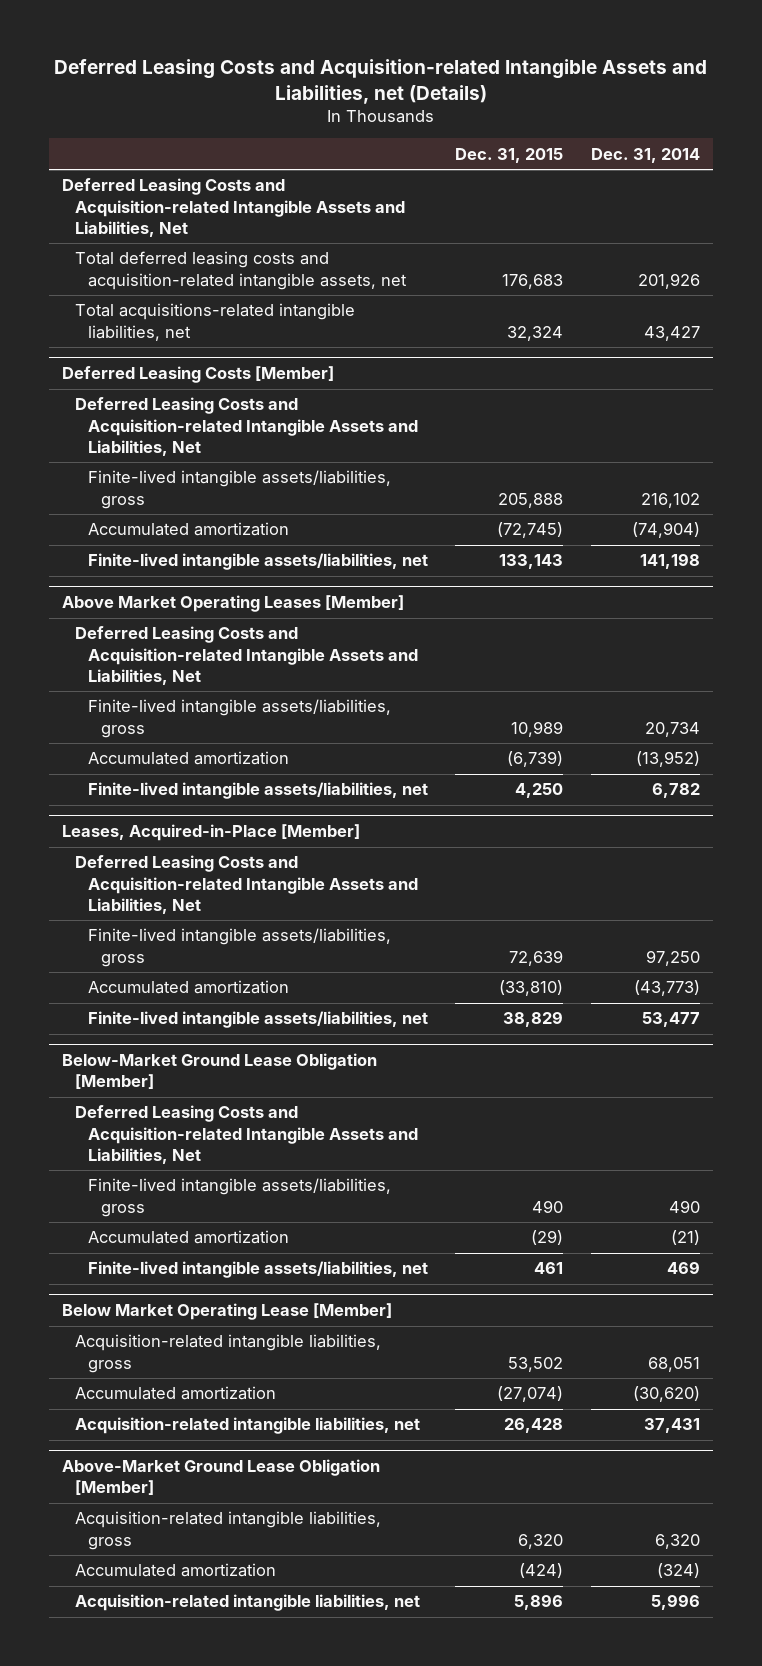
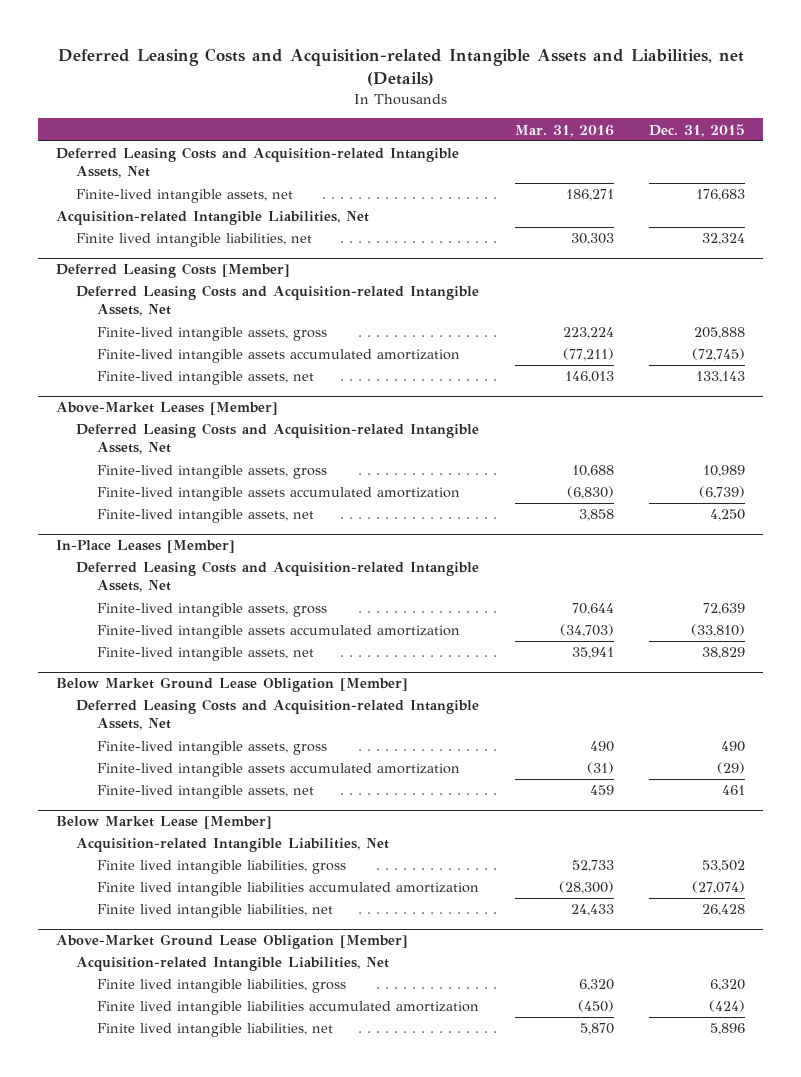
[590,147,700,163] Dec. 31, 2014 -> none
none -> [514,124,614,137] Mar. 31, 2016
[62,178,406,237] Deferred Leasing Costs and Acquisition-related Intangible Assets and Liabilities, Net -> [56,147,460,179] Deferred Leasing Costs and Acquisition-related Intangible Assets, Net
[75,251,408,290] Total deferred leasing costs and acquisition-related intangible assets, net -> [76,189,294,204] Finite-lived intangible assets, net
none -> [56,211,370,226] Acquisition-related Intangible Liabilities, Net
[75,303,356,341] Total acquisitions-related intangible liabilities, net -> [76,233,313,248] Finite lived intangible liabilities, net
[75,397,419,456] Deferred Leasing Costs and Acquisition-related Intangible Assets and Liabilities, Net -> [76,285,480,317] Deferred Leasing Costs and Acquisition-related Intangible Assets, Net
[88,470,392,509] Finite-lived intangible assets/liabilities, gross -> [96,327,327,342] Finite-lived intangible assets, gross
[88,522,290,537] Accumulated amortization -> [96,349,460,364] Finite-lived intangible assets accumulated amortization
[88,553,429,571] Finite-lived intangible assets/liabilities, net -> [96,371,314,386] Finite-lived intangible assets, net
[62,595,405,613] Above Market Operating Leases [Member] -> [56,402,279,416] Above-Market Leases [Member]
[75,626,419,685] Deferred Leasing Costs and Acquisition-related Intangible Assets and Liabilities, Net -> [76,423,480,455] Deferred Leasing Costs and Acquisition-related Intangible Assets, Net
[88,699,392,738] Finite-lived intangible assets/liabilities, gross -> [96,465,327,480] Finite-lived intangible assets, gross
[88,751,290,766] Accumulated amortization -> [96,487,460,502] Finite-lived intangible assets accumulated amortization
[88,782,429,800] Finite-lived intangible assets/liabilities, net -> [96,509,314,524] Finite-lived intangible assets, net
[62,824,361,842] Leases, Acquired-in-Place [Member] -> [56,540,236,554] In-Place Leases [Member]
[75,855,419,914] Deferred Leasing Costs and Acquisition-related Intangible Assets and Liabilities, Net -> [76,561,480,593] Deferred Leasing Costs and Acquisition-related Intangible Assets, Net
[88,928,392,967] Finite-lived intangible assets/liabilities, gross -> [96,603,327,618] Finite-lived intangible assets, gross
[88,980,290,995] Accumulated amortization -> [96,625,460,640] Finite-lived intangible assets accumulated amortization
[88,1011,429,1029] Finite-lived intangible assets/liabilities, net -> [96,647,314,662] Finite-lived intangible assets, net
[62,1053,378,1090] Below-Market Ground Lease Obligation [Member] -> [56,677,409,693] Below Market Ground Lease Obligation [Member]
[75,1105,419,1164] Deferred Leasing Costs and Acquisition-related Intangible Assets and Liabilities, Net -> [76,699,480,731] Deferred Leasing Costs and Acquisition-related Intangible Assets, Net
[88,1178,392,1217] Finite-lived intangible assets/liabilities, gross -> [96,741,327,756] Finite-lived intangible assets, gross
[88,1230,290,1245] Accumulated amortization -> [96,763,460,778] Finite-lived intangible assets accumulated amortization
[88,1261,429,1279] Finite-lived intangible assets/liabilities, net -> [96,785,314,800] Finite-lived intangible assets, net
[62,1303,393,1321] Below Market Operating Lease [Member] -> [56,816,273,830] Below Market Lease [Member]
none -> [76,838,390,853] Acquisition-related Intangible Liabilities, Net
[75,1334,382,1373] Acquisition-related intangible liabilities, gross -> [96,860,346,875] Finite lived intangible liabilities, gross
[75,1386,277,1401] Accumulated amortization -> [96,882,479,897] Finite lived intangible liabilities accumulated amortization
[75,1417,421,1435] Acquisition-related intangible liabilities, net -> [96,904,333,919] Finite lived intangible liabilities, net
none -> [76,957,390,972] Acquisition-related Intangible Liabilities, Net
[75,1511,382,1550] Acquisition-related intangible liabilities, gross -> [96,979,346,994] Finite lived intangible liabilities, gross
[75,1563,277,1578] Accumulated amortization -> [96,1001,479,1016] Finite lived intangible liabilities accumulated amortization
[75,1594,421,1612] Acquisition-related intangible liabilities, net -> [96,1023,333,1038] Finite lived intangible liabilities, net

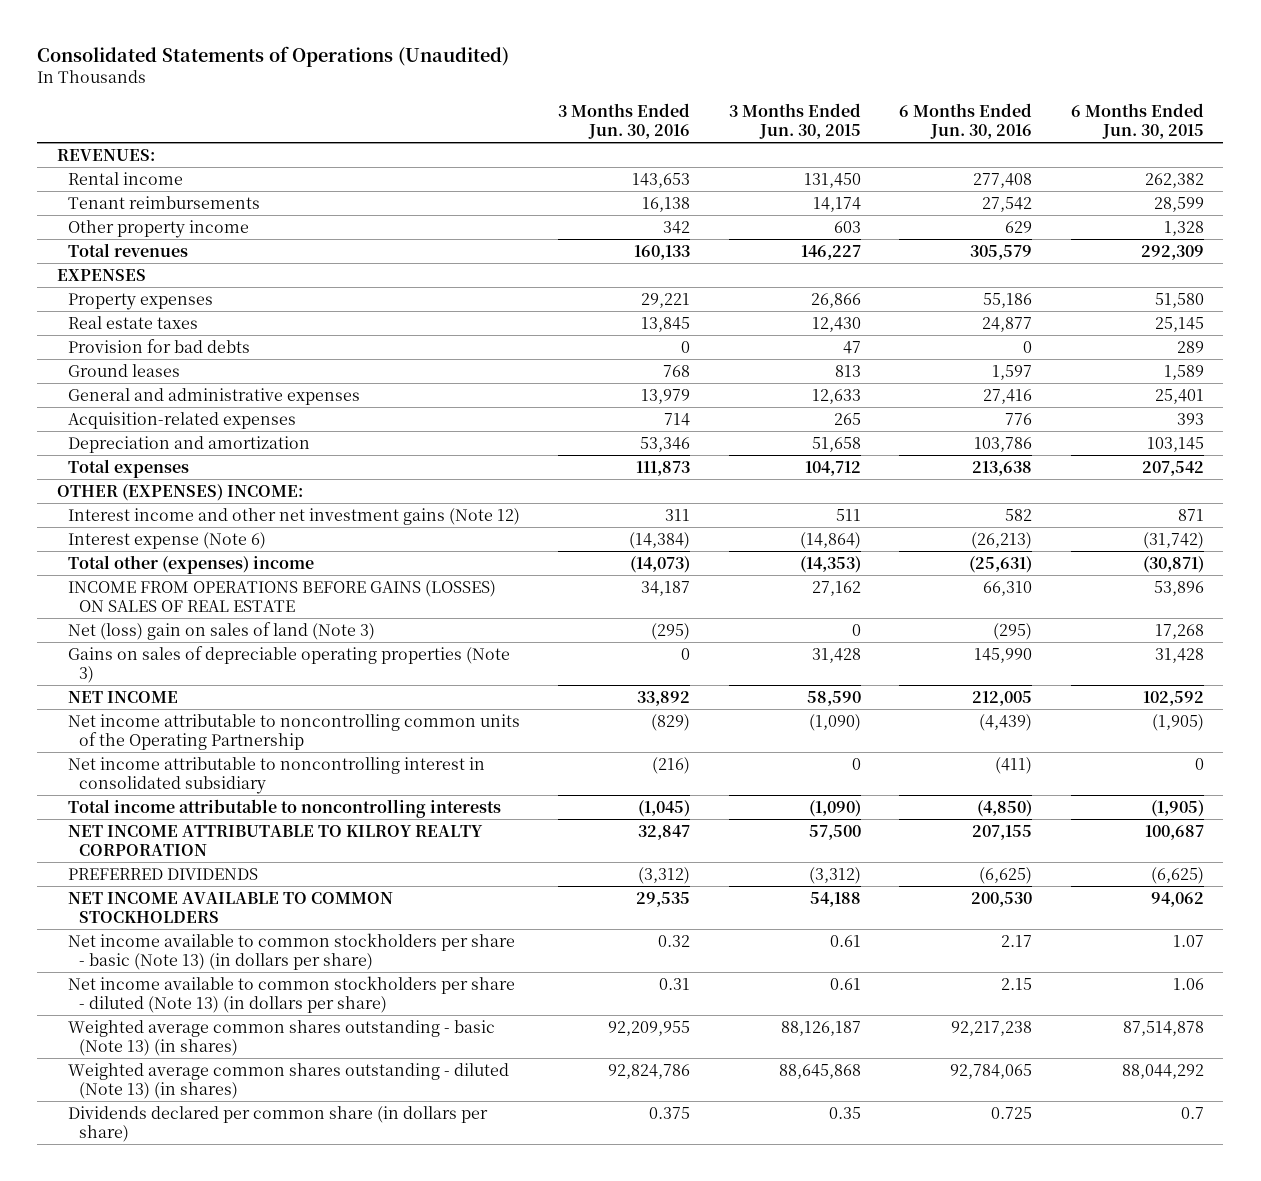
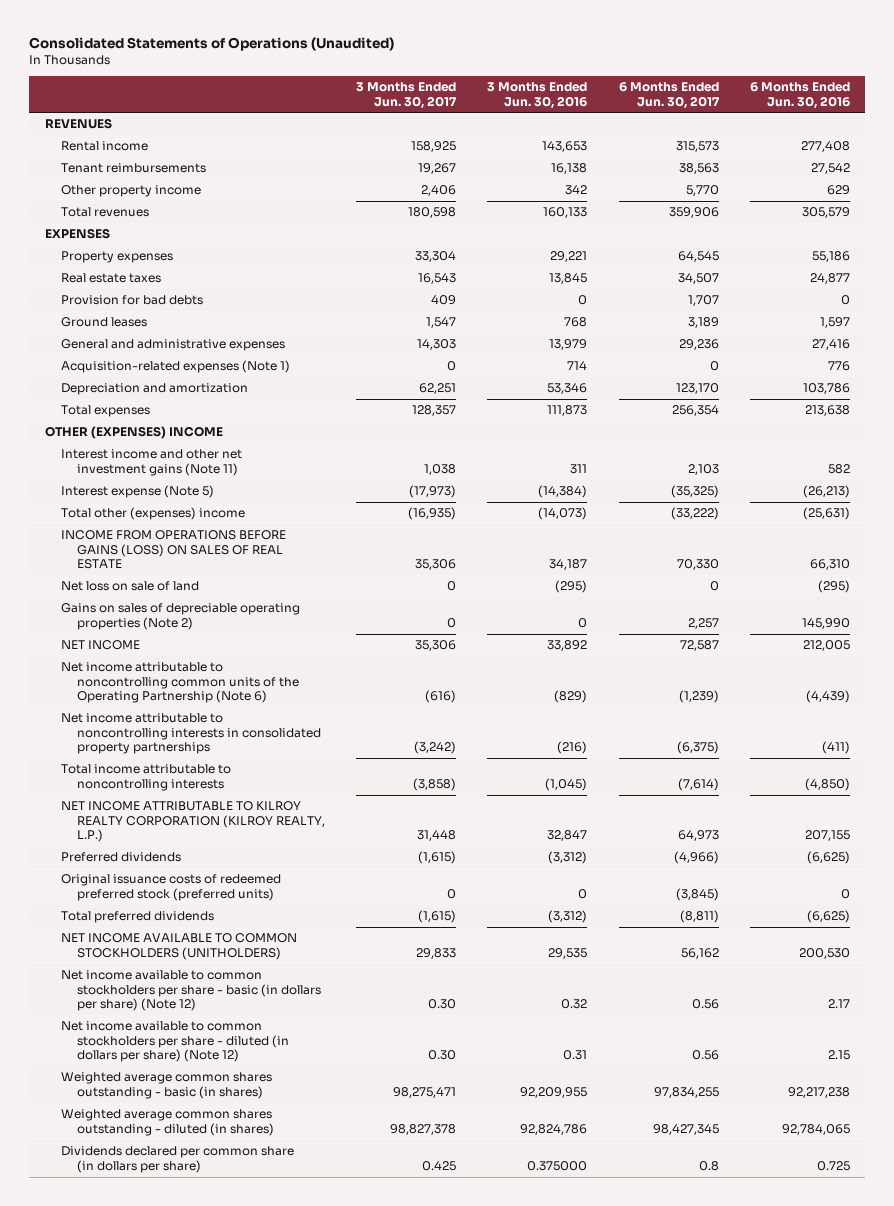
[728,103,861,140] 3 Months Ended Jun. 30, 2015 -> none
[1070,103,1204,140] 6 Months Ended Jun. 30, 2015 -> none
none -> [356,82,458,109] 3 Months Ended Jun. 30, 2017
none -> [618,82,720,109] 6 Months Ended Jun. 30, 2017
[56,148,155,161] REVENUES: -> [44,118,112,130] REVENUES
[67,411,296,429] Acquisition-related expenses -> [61,360,291,374] Acquisition-related expenses (Note 1)
[56,483,303,501] OTHER (EXPENSES) INCOME: -> [44,426,223,440] OTHER (EXPENSES) INCOME
[67,507,520,525] Interest income and other net investment gains (Note 12) -> [61,449,243,476] Interest income and other net investment gains (Note 11)
[67,531,266,549] Interest expense (Note 6) -> [61,485,215,499] Interest expense (Note 5)
[67,579,496,612] INCOME FROM OPERATIONS BEFORE GAINS (LOSSES) ON SALES OF REAL ESTATE -> [61,530,287,570] INCOME FROM OPERATIONS BEFORE GAINS (LOSS) ON SALES OF REAL ESTATE
[67,621,375,640] Net (loss) gain on sales of land (Note 3) -> [61,581,200,592] Net loss on sale of land
[67,645,510,683] Gains on sales of depreciable operating properties (Note 3) -> [61,603,301,630] Gains on sales of depreciable operating properties (Note 2)
[67,713,520,750] Net income attributable to noncontrolling common units of the Operating Partnership -> [61,662,300,704] Net income attributable to noncontrolling common units of the Operating Partnership (Note 6)
[67,756,485,794] Net income attributable to noncontrolling interest in consolidated subsidiary -> [61,713,322,755] Net income attributable to noncontrolling interests in consolidated property partnerships
[67,824,483,856] NET INCOME ATTRIBUTABLE TO KILROY REALTY CORPORATION -> [61,801,326,843] NET INCOME ATTRIBUTABLE TO KILROY REALTY CORPORATION (KILROY REALTY, L.P.)
[67,867,258,880] PREFERRED DIVIDENDS -> [61,852,182,863] Preferred dividends
none -> [61,874,282,901] Original issuance costs of redeemed preferred stock (preferred units)
none -> [61,911,215,924] Total preferred dividends
[67,891,393,923] NET INCOME AVAILABLE TO COMMON STOCKHOLDERS -> [61,933,298,960] NET INCOME AVAILABLE TO COMMON STOCKHOLDERS (UNITHOLDERS)
[67,932,515,970] Net income available to common stockholders per share - basic (Note 13) (in dollars per share) -> [61,970,322,1012] Net income available to common stockholders per share - basic (in dollars per share) (Note 12)
[67,975,515,1013] Net income available to common stockholders per share - diluted (Note 13) (in dollars per share) -> [61,1021,290,1063] Net income available to common stockholders per share - diluted (in dollars per share) (Note 12)
[67,1019,495,1056] Weighted average common shares outstanding - basic (Note 13) (in shares) -> [61,1072,273,1099] Weighted average common shares outstanding - basic (in shares)
[67,1062,509,1099] Weighted average common shares outstanding - diluted (Note 13) (in shares) -> [61,1109,275,1136] Weighted average common shares outstanding - diluted (in shares)
[649,1106,691,1119] 0.375 -> [527,1160,588,1171] 0.375000

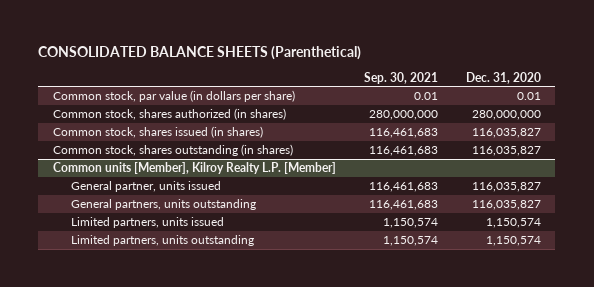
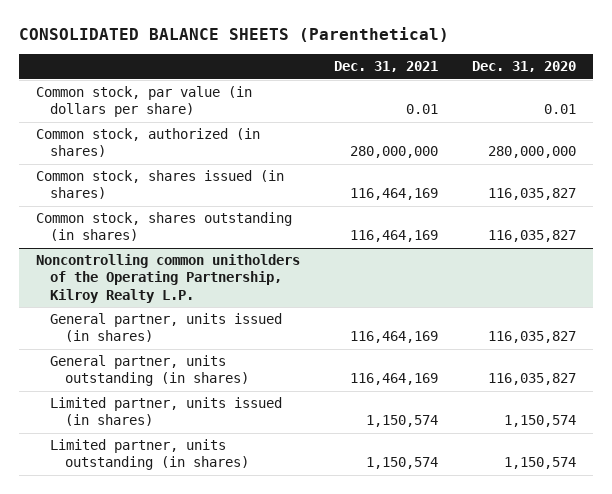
[363,71,438,84] Sep. 30, 2021 -> none
none -> [333,61,438,73] Dec. 31, 2021
[52,108,286,121] Common stock, shares authorized (in shares) -> [35,128,260,158] Common stock, authorized (in shares)
[52,162,336,175] Common units [Member], Kilroy Realty L.P. [Member] -> none
none -> [35,254,300,303] Noncontrolling common unitholders of the Operating Partnership, Kilroy Realty L.P.
[70,181,221,193] General partner, units issued -> [50,313,283,343] General partner, units issued (in shares)
[70,199,256,211] General partners, units outstanding -> [50,355,249,387] General partner, units outstanding (in shares)
[70,217,224,229] Limited partners, units issued -> [50,397,283,427] Limited partner, units issued (in shares)
[70,235,254,247] Limited partners, units outstanding -> [50,439,249,471] Limited partner, units outstanding (in shares)

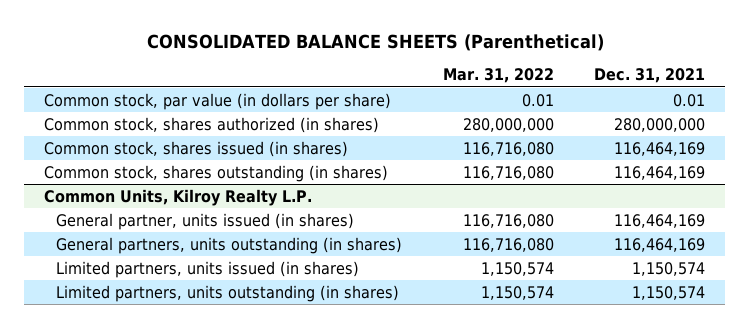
[472,61,577,73] Dec. 31, 2020 -> none
none -> [442,68,554,84] Mar. 31, 2022
[35,128,260,158] Common stock, authorized (in shares) -> [44,116,380,133] Common stock, shares authorized (in shares)
[35,254,300,303] Noncontrolling common unitholders of the Operating Partnership, Kilroy Realty L.P. -> none
none -> [44,188,313,206] Common Units, Kilroy Realty L.P.
[50,355,249,387] General partner, units outstanding (in shares) -> [56,236,403,254] General partners, units outstanding (in shares)
[50,397,283,427] Limited partner, units issued (in shares) -> [56,260,360,278] Limited partners, units issued (in shares)
[50,439,249,471] Limited partner, units outstanding (in shares) -> [56,284,400,302] Limited partners, units outstanding (in shares)

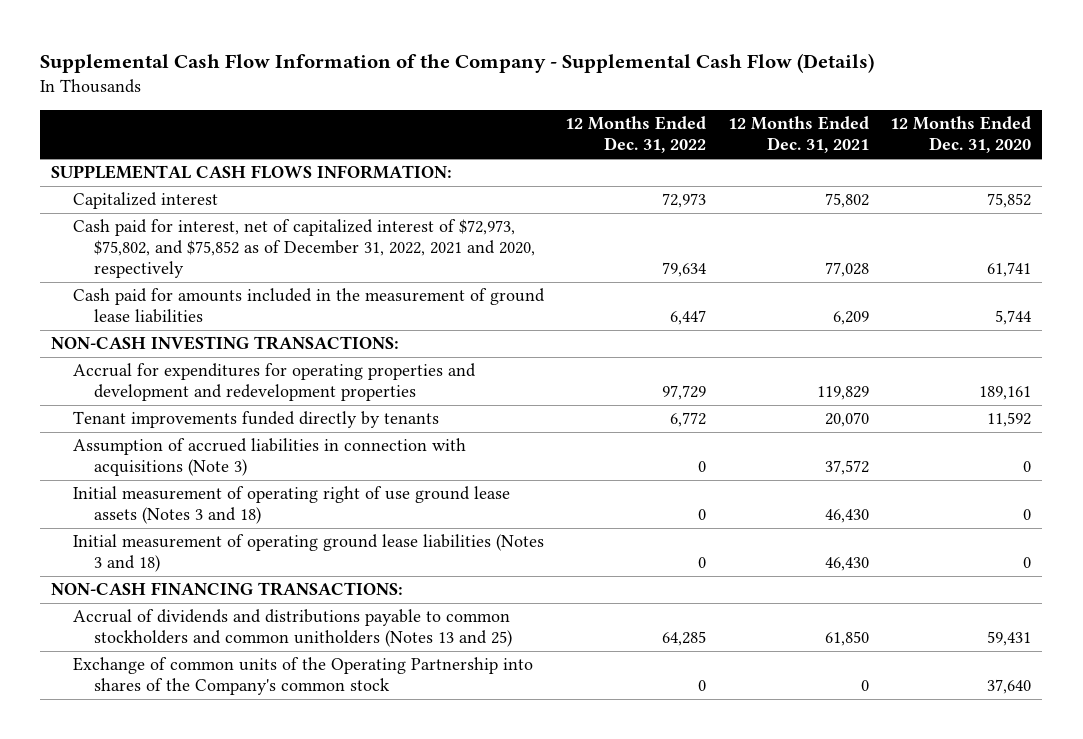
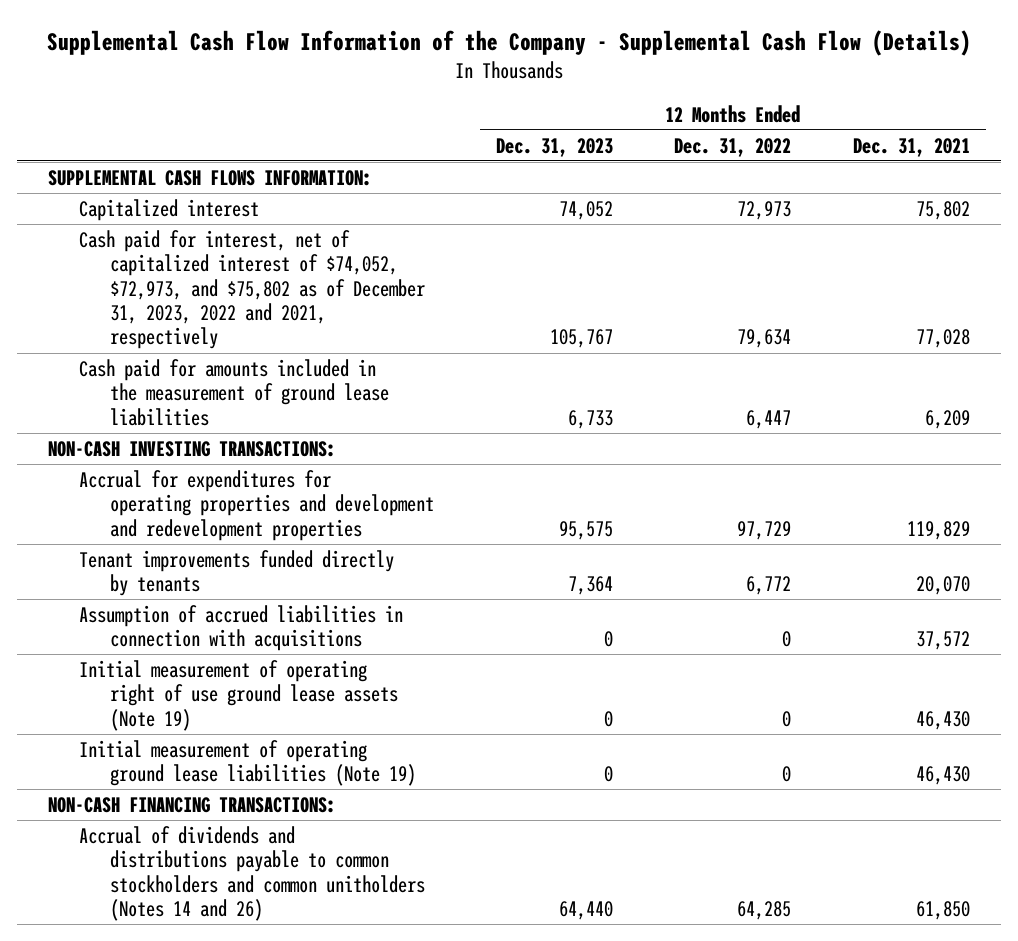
[890,116,1032,154] 12 Months Ended Dec. 31, 2020 -> none
none -> [495,137,613,157] Dec. 31, 2023
[72,219,536,279] Cash paid for interest, net of capitalized interest of $72,973, $75,802, and $75,852 as of December 31, 2022, 2021 and 2020, respectively -> [78,229,425,350] Cash paid for interest, net of capitalized interest of $74,052, $72,973, and $75,802 as of December 31, 2023, 2022 and 2021, respectively
[72,438,466,477] Assumption of accrued liabilities in connection with acquisitions (Note 3) -> [78,604,403,652] Assumption of accrued liabilities in connection with acquisitions
[72,486,510,525] Initial measurement of operating right of use ground lease assets (Notes 3 and 18) -> [78,659,398,731] Initial measurement of operating right of use ground lease assets (Note 19)
[72,534,544,573] Initial measurement of operating ground lease liabilities (Notes 3 and 18) -> [78,739,416,787] Initial measurement of operating ground lease liabilities (Note 19)
[72,657,533,696] Exchange of common units of the Operating Partnership into shares of the Company's common stock -> none
[72,609,513,648] Accrual of dividends and distributions payable to common stockholders and common unitholders (Notes 13 and 25) -> [78,825,425,921] Accrual of dividends and distributions payable to common stockholders and common unitholders (Notes 14 and 26)

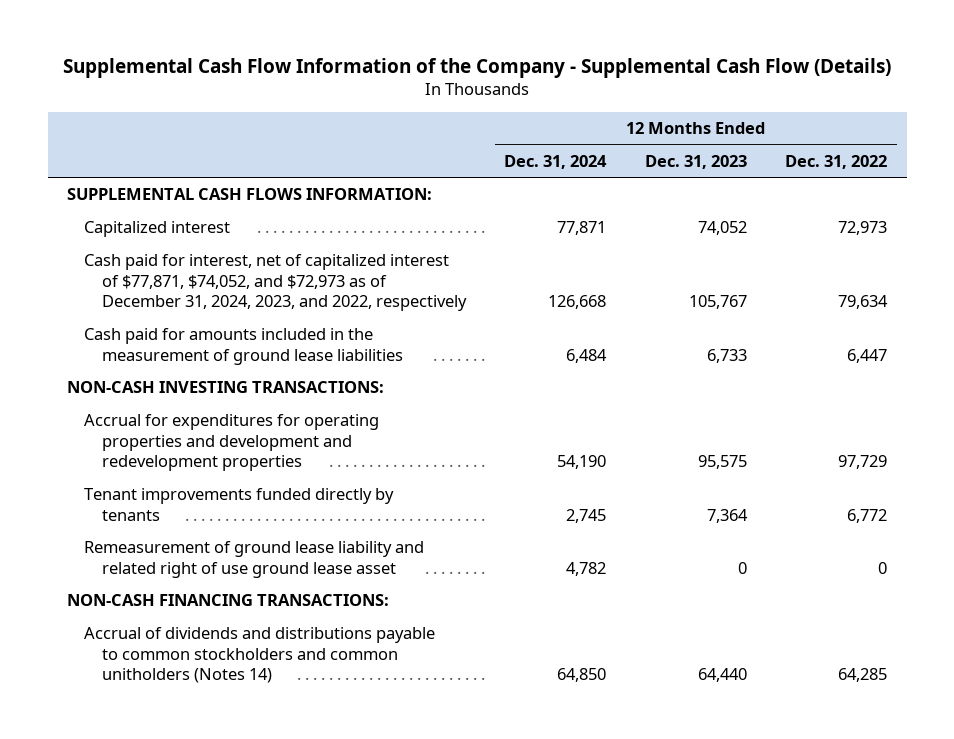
[853,137,971,157] Dec. 31, 2021 -> none
none -> [504,154,608,169] Dec. 31, 2024
[78,229,425,350] Cash paid for interest, net of capitalized interest of $74,052, $72,973, and $75,802 as of December 31, 2023, 2022 and 2021, respectively -> [84,254,467,312] Cash paid for interest, net of capitalized interest of $77,871, $74,052, and $72,973 as of December 31, 2024, 2023, and 2022, respectively
[78,604,403,652] Assumption of accrued liabilities in connection with acquisitions -> none
[78,659,398,731] Initial measurement of operating right of use ground lease assets (Note 19) -> none
[78,739,416,787] Initial measurement of operating ground lease liabilities (Note 19) -> none
none -> [84,541,425,578] Remeasurement of ground lease liability and related right of use ground lease asset
[78,825,425,921] Accrual of dividends and distributions payable to common stockholders and common unitholders (Notes 14 and 26) -> [84,627,436,684] Accrual of dividends and distributions payable to common stockholders and common unitholders (Notes 14)

